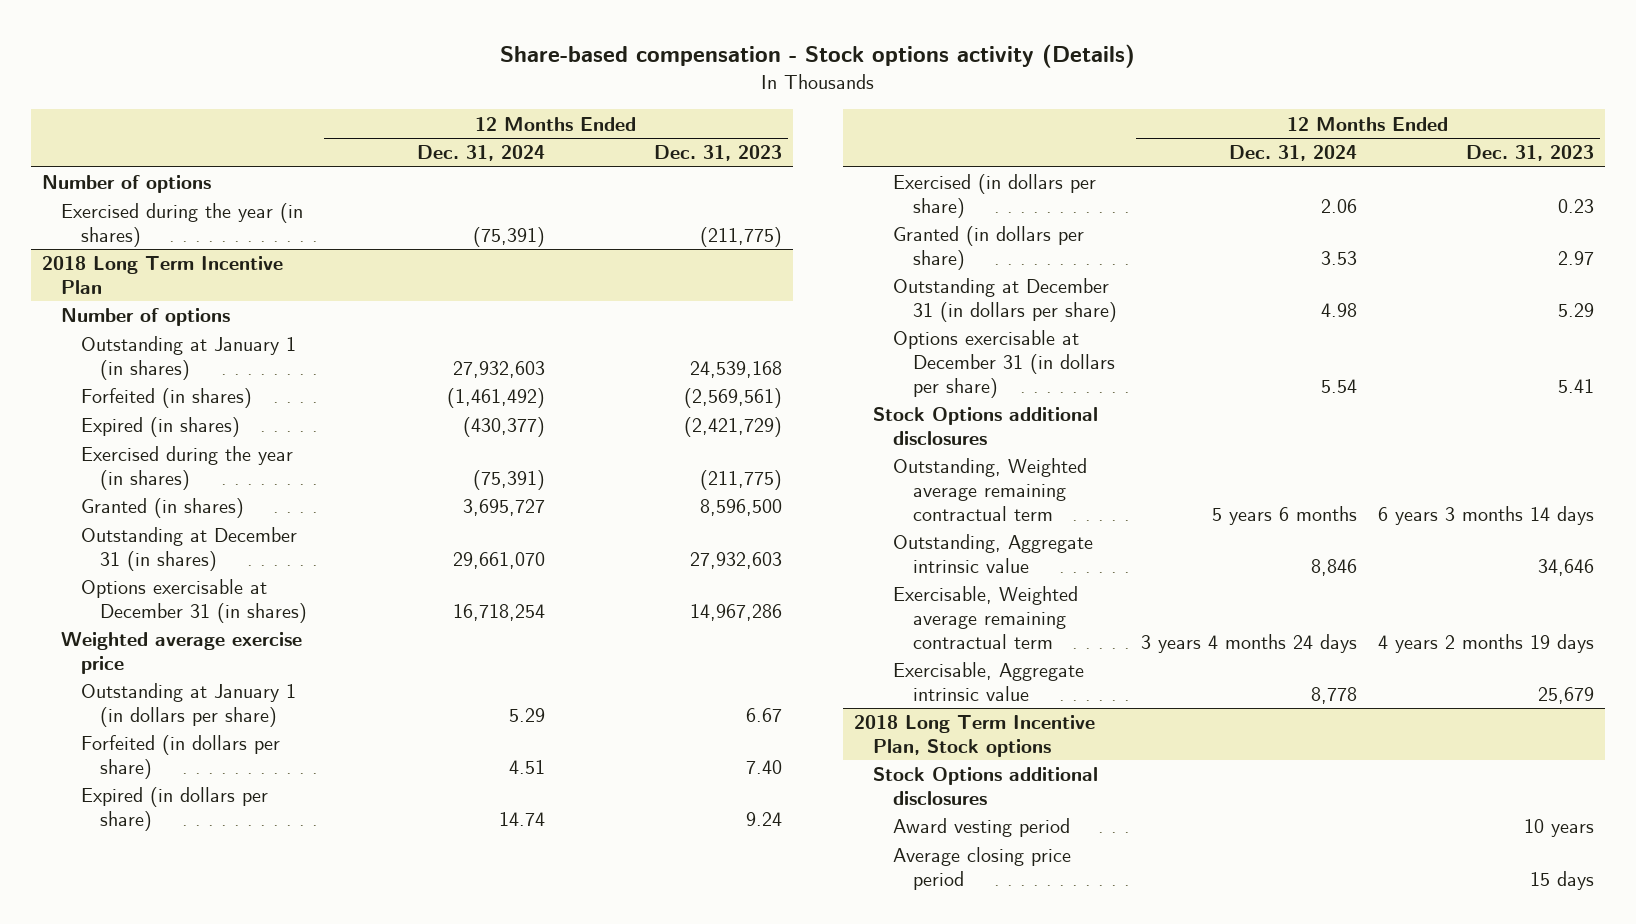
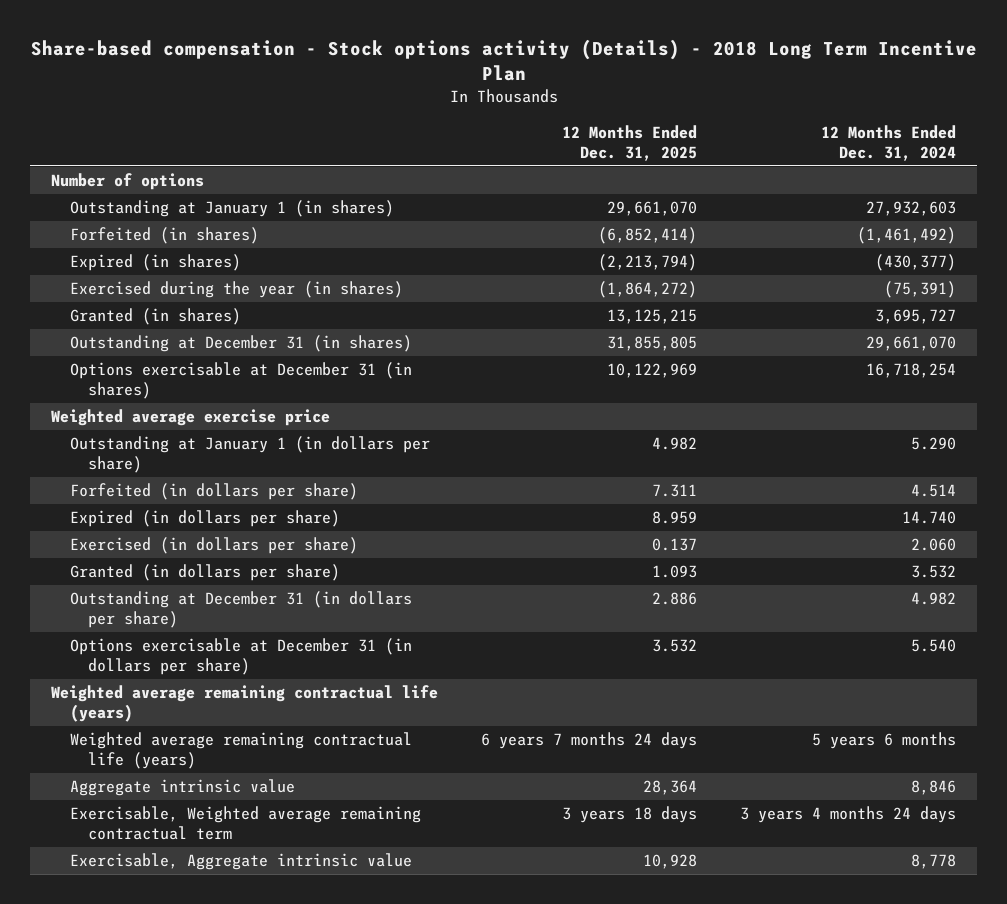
[500,44,1136,69] Share-based compensation - Stock options activity (Details) -> [30,39,977,82] Share-based compensation - Stock options activity (Details) - 2018 Long Term Incentive Plan
[654,145,783,162] Dec. 31, 2023 -> none
none -> [562,124,698,161] 12 Months Ended Dec. 31, 2025
[61,203,304,247] Exercised during the year (in shares) -> none
[41,256,283,294] 2018 Long Term Incentive Plan -> none
[61,308,231,327] Number of options -> none
[508,707,545,722] 5.29 -> [910,437,956,451] 5.290
[508,759,545,774] 4.51 -> [910,484,956,498] 4.514
[498,811,545,826] 14.74 -> [901,511,956,525] 14.740
[1320,198,1357,213] 2.06 -> [910,538,956,552] 2.060
[1320,250,1357,265] 3.53 -> [910,565,956,579] 3.532
[1320,302,1357,317] 4.98 -> [910,592,956,606] 4.982
[1320,378,1357,393] 5.54 -> [910,639,956,653] 5.540
[873,407,1099,445] Stock Options additional disclosures -> [51,685,439,723] Weighted average remaining contractual life (years)
[893,458,1088,521] Outstanding, Weighted average remaining contractual term -> [69,732,412,770] Weighted average remaining contractual life (years)
[893,534,1094,573] Outstanding, Aggregate intrinsic value -> [69,779,295,797] Aggregate intrinsic value
[853,715,1095,757] 2018 Long Term Incentive Plan, Stock options -> none
[873,767,1099,805] Stock Options additional disclosures -> none
[893,818,1071,838] Award vesting period -> none
[893,847,1072,890] Average closing price period -> none

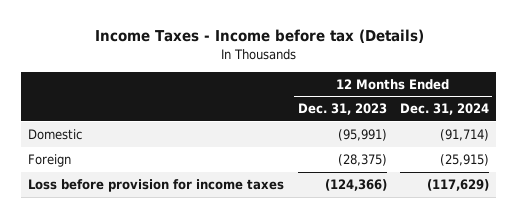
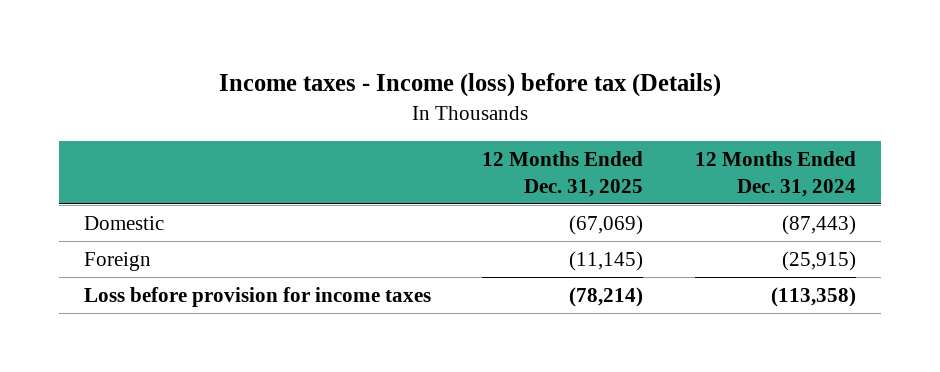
[94,29,424,44] Income Taxes - Income before tax (Details) -> [218,73,721,98] Income taxes - Income (loss) before tax (Details)
[297,103,387,116] Dec. 31, 2023 -> none
none -> [482,151,644,197] 12 Months Ended Dec. 31, 2025
[440,128,490,141] (91,714) -> [781,214,856,235] (87,443)
[427,178,490,191] (117,629) -> [770,286,856,307] (113,358)

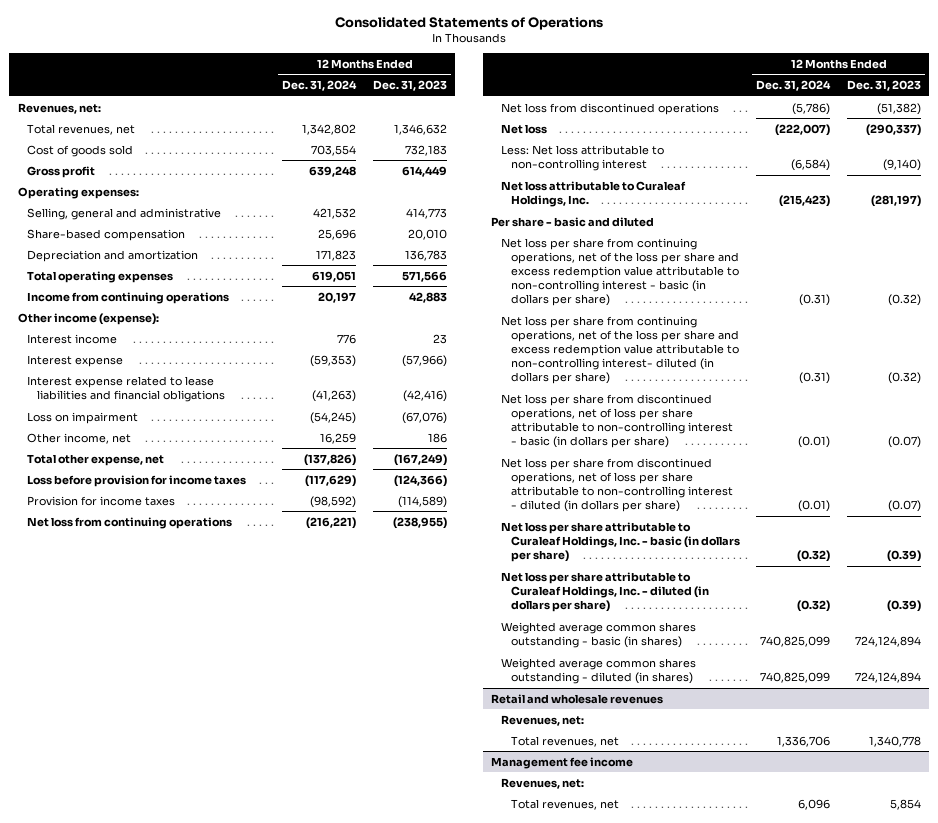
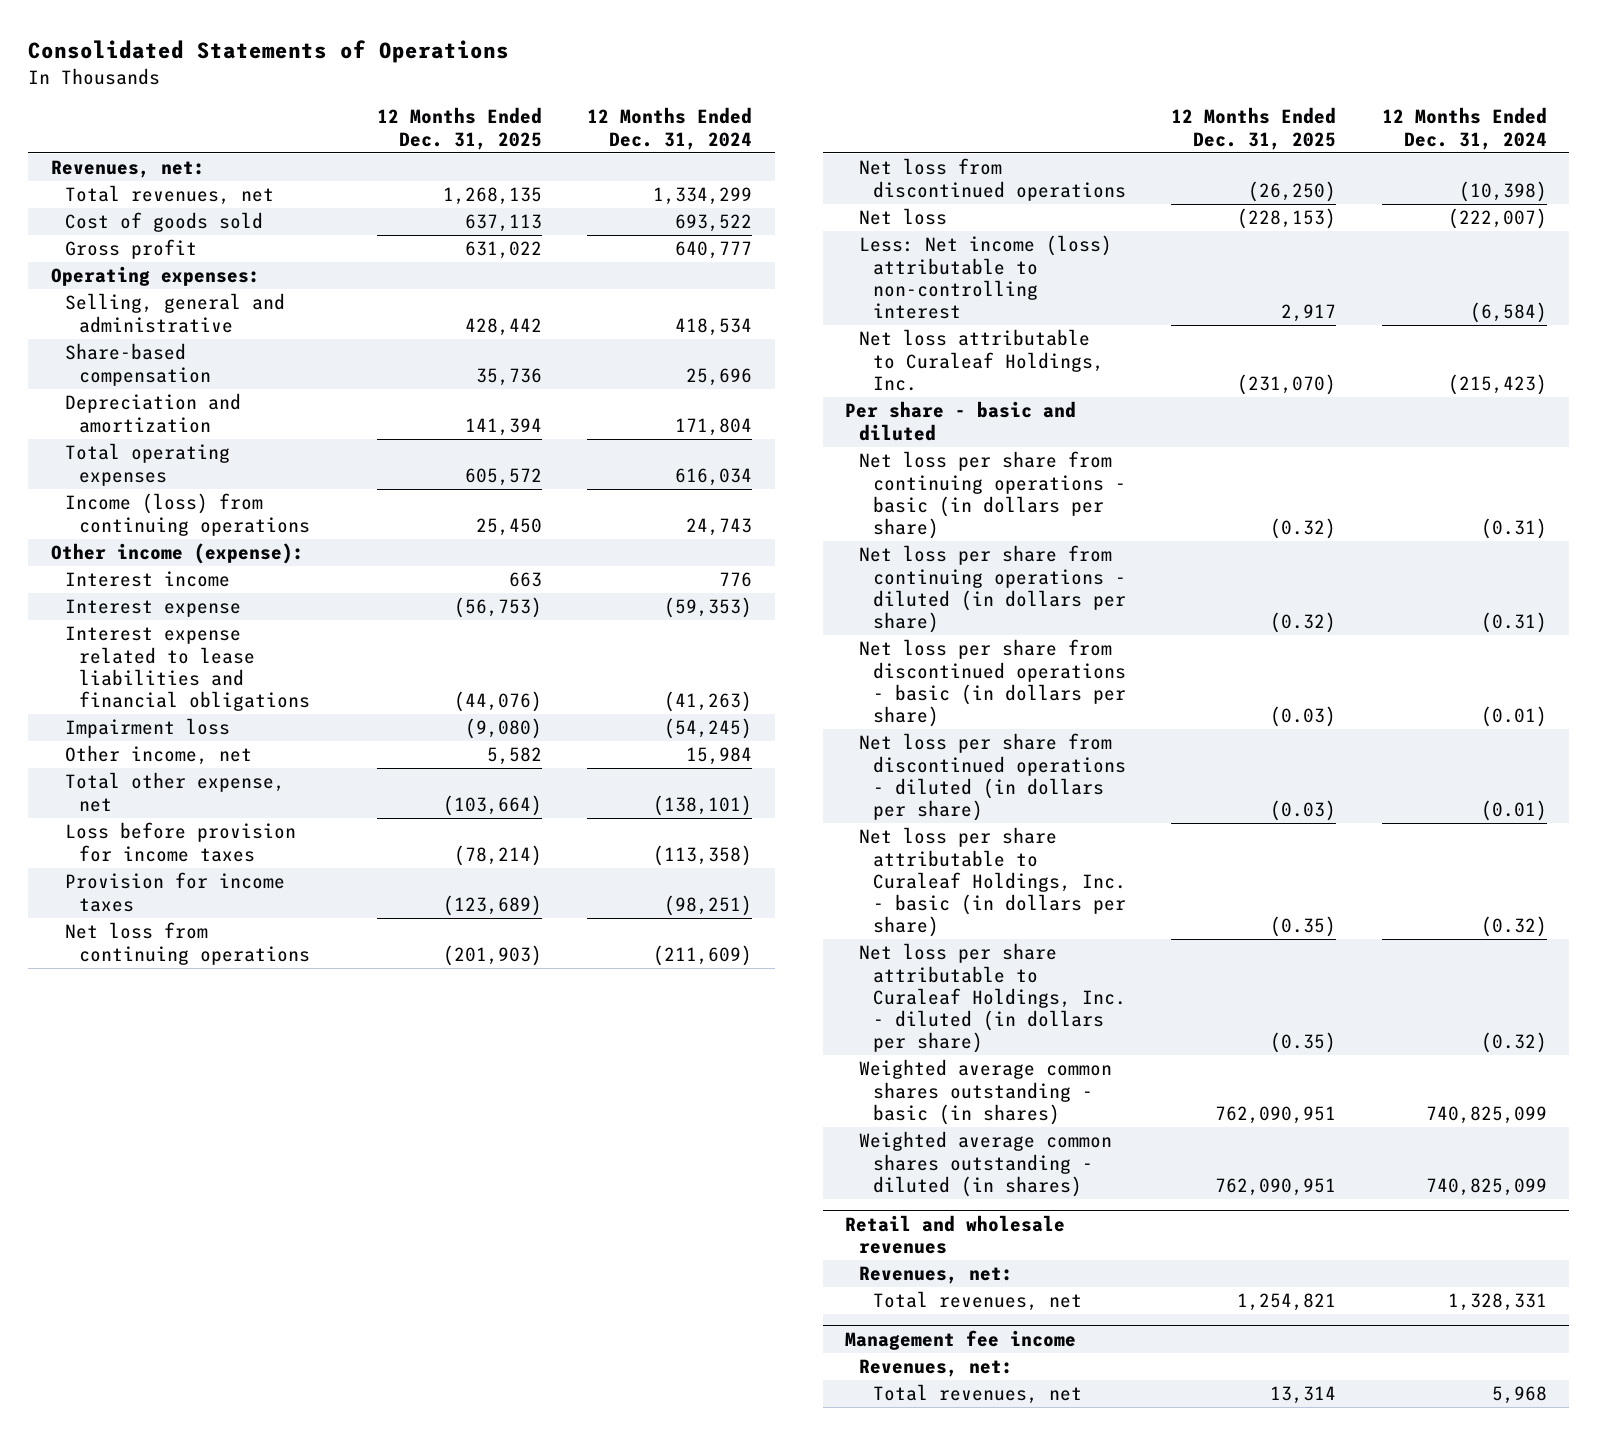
[372,80,447,92] Dec. 31, 2023 -> none
none -> [377,107,543,150] 12 Months Ended Dec. 31, 2025
[302,123,357,135] 1,342,802 -> [653,187,753,206] 1,334,299
[311,144,357,156] 703,554 -> [675,214,753,233] 693,522
[309,165,357,177] 639,248 -> [675,241,753,260] 640,777
[313,207,357,219] 421,532 -> [675,317,753,336] 418,534
[316,249,357,261] 171,823 -> [675,417,753,436] 171,804
[312,270,357,282] 619,051 -> [675,467,753,486] 616,034
[27,291,230,304] Income from continuing operations -> [64,493,310,536] Income (loss) from continuing operations
[318,291,357,303] 20,197 -> [686,517,753,536] 24,743
[27,411,139,424] Loss on impairment -> [64,718,230,739] Impairment loss
[320,432,357,444] 16,259 -> [686,747,753,766] 15,984
[304,453,357,466] (137,826) -> [653,794,753,816] (138,101)
[305,474,357,487] (117,629) -> [653,844,753,866] (113,358)
[310,495,357,508] (98,592) -> [664,894,753,916] (98,251)
[306,516,357,529] (216,221) -> [653,944,753,966] (211,609)
[792,102,831,115] (5,786) -> [1458,180,1547,202] (10,398)
[501,144,665,171] Less: Net loss attributable to non-controlling interest -> [859,235,1113,320] Less: Net income (loss) attributable to non-controlling interest
[501,237,739,306] Net loss per share from continuing operations, net of the loss per share and excess redemption value attributable to non-controlling interest - basic (in dollars per share) -> [859,451,1127,540] Net loss per share from continuing operations - basic (in dollars per share)
[501,315,739,384] Net loss per share from continuing operations, net of the loss per share and excess redemption value attributable to non-controlling interest- diluted (in dollars per share) -> [859,545,1127,634] Net loss per share from continuing operations - diluted (in dollars per share)
[501,393,733,448] Net loss per share from discontinued operations, net of loss per share attributable to non-controlling interest - basic (in dollars per share) -> [859,639,1127,728] Net loss per share from discontinued operations - basic (in dollars per share)
[501,457,733,512] Net loss per share from discontinued operations, net of loss per share attributable to non-controlling interest - diluted (in dollars per share) -> [859,733,1127,822] Net loss per share from discontinued operations - diluted (in dollars per share)
[777,735,831,747] 1,336,706 -> [1447,1293,1547,1312] 1,328,331
[798,798,831,810] 6,096 -> [1491,1386,1547,1405] 5,968

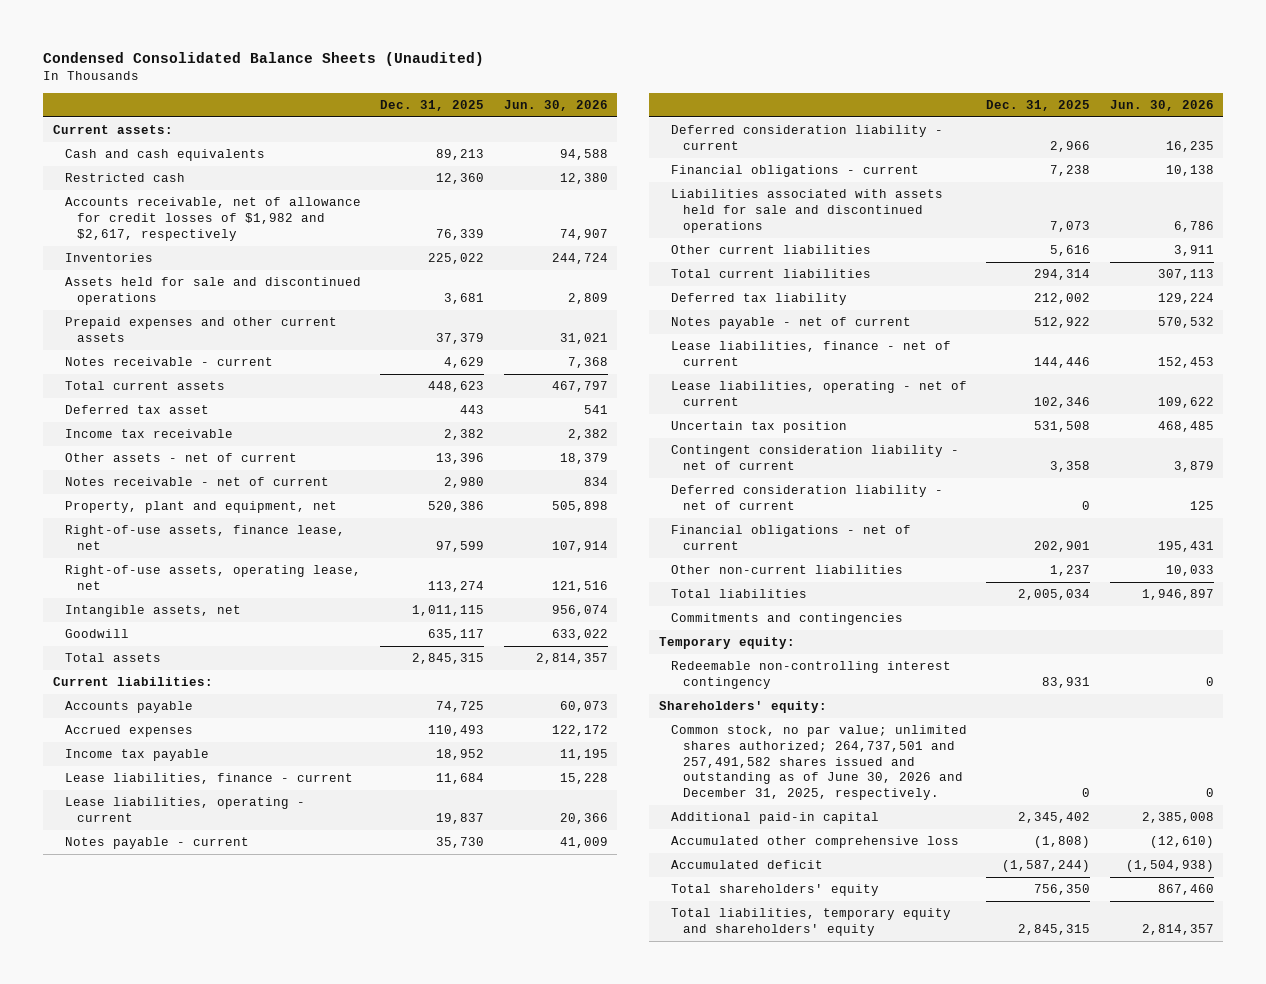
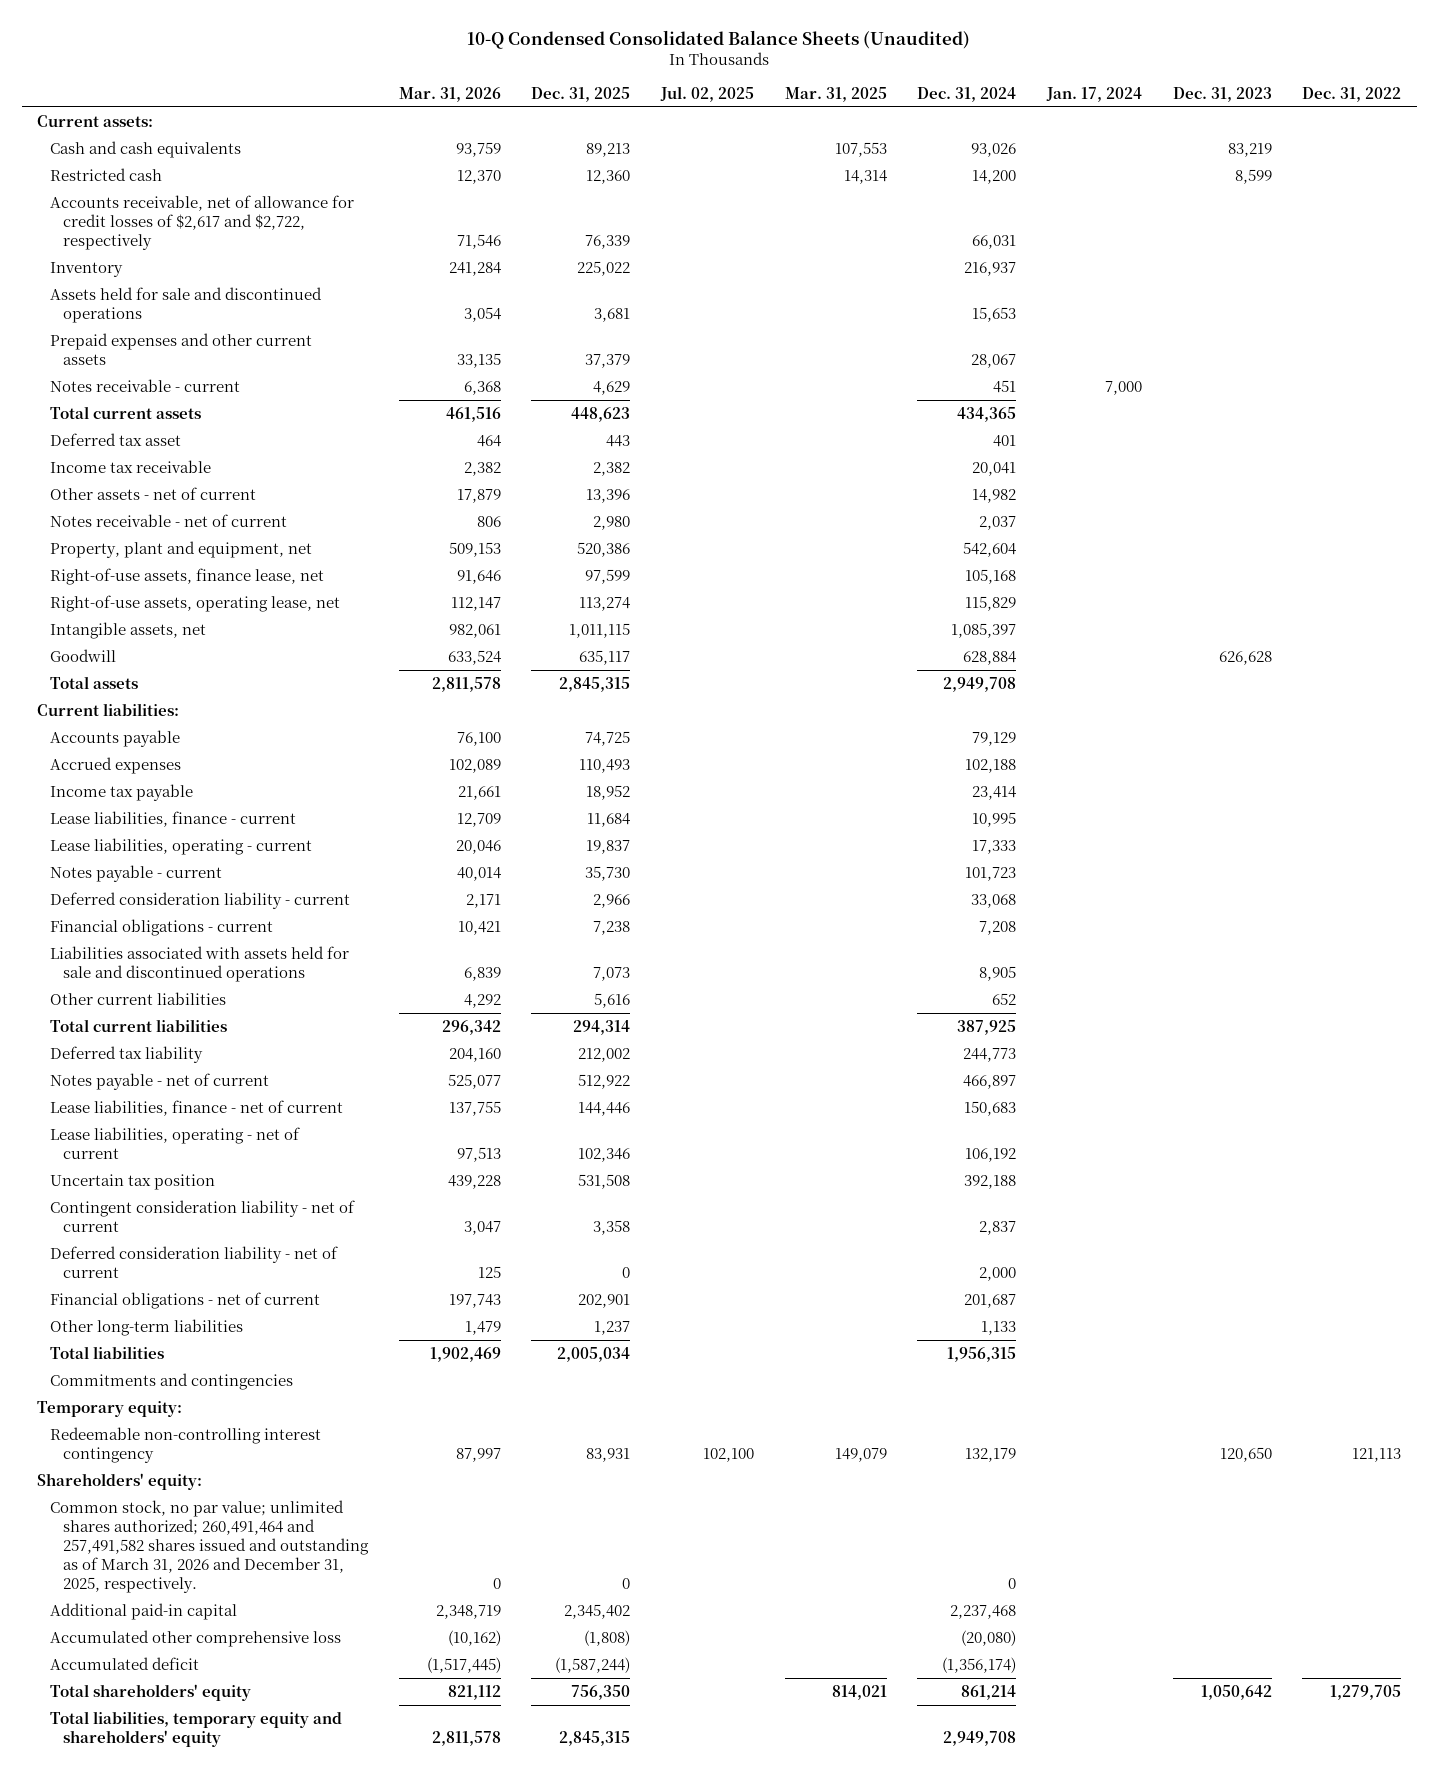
[43,51,485,66] Condensed Consolidated Balance Sheets (Unaudited) -> [467,30,971,50] 10-Q Condensed Consolidated Balance Sheets (Unaudited)
[503,99,608,111] Jun. 30, 2026 -> none
none -> [398,87,501,103] Mar. 31, 2026
none -> [660,86,755,103] Jul. 02, 2025
none -> [784,87,887,103] Mar. 31, 2025
none -> [917,87,1017,103] Dec. 31, 2024
none -> [1046,87,1143,103] Jan. 17, 2024
none -> [1172,87,1272,103] Dec. 31, 2023
none -> [1302,87,1402,103] Dec. 31, 2022
[65,197,362,241] Accounts receivable, net of allowance for credit losses of $1,982 and $2,617, respectively -> [50,194,355,250] Accounts receivable, net of allowance for credit losses of $2,617 and $2,722, respectively
[65,253,154,263] Inventories -> [50,261,124,277] Inventory
[670,565,903,575] Other non-current liabilities -> [50,1318,244,1336] Other long-term liabilities
[670,725,967,801] Common stock, no par value; unlimited shares authorized; 264,737,501 and 257,491,582 shares issued and outstanding as of June 30, 2026 and December 31, 2025, respectively. -> [50,1499,370,1593] Common stock, no par value; unlimited shares authorized; 260,491,464 and 257,491,582 shares issued and outstanding as of March 31, 2026 and December 31, 2025, respectively.

